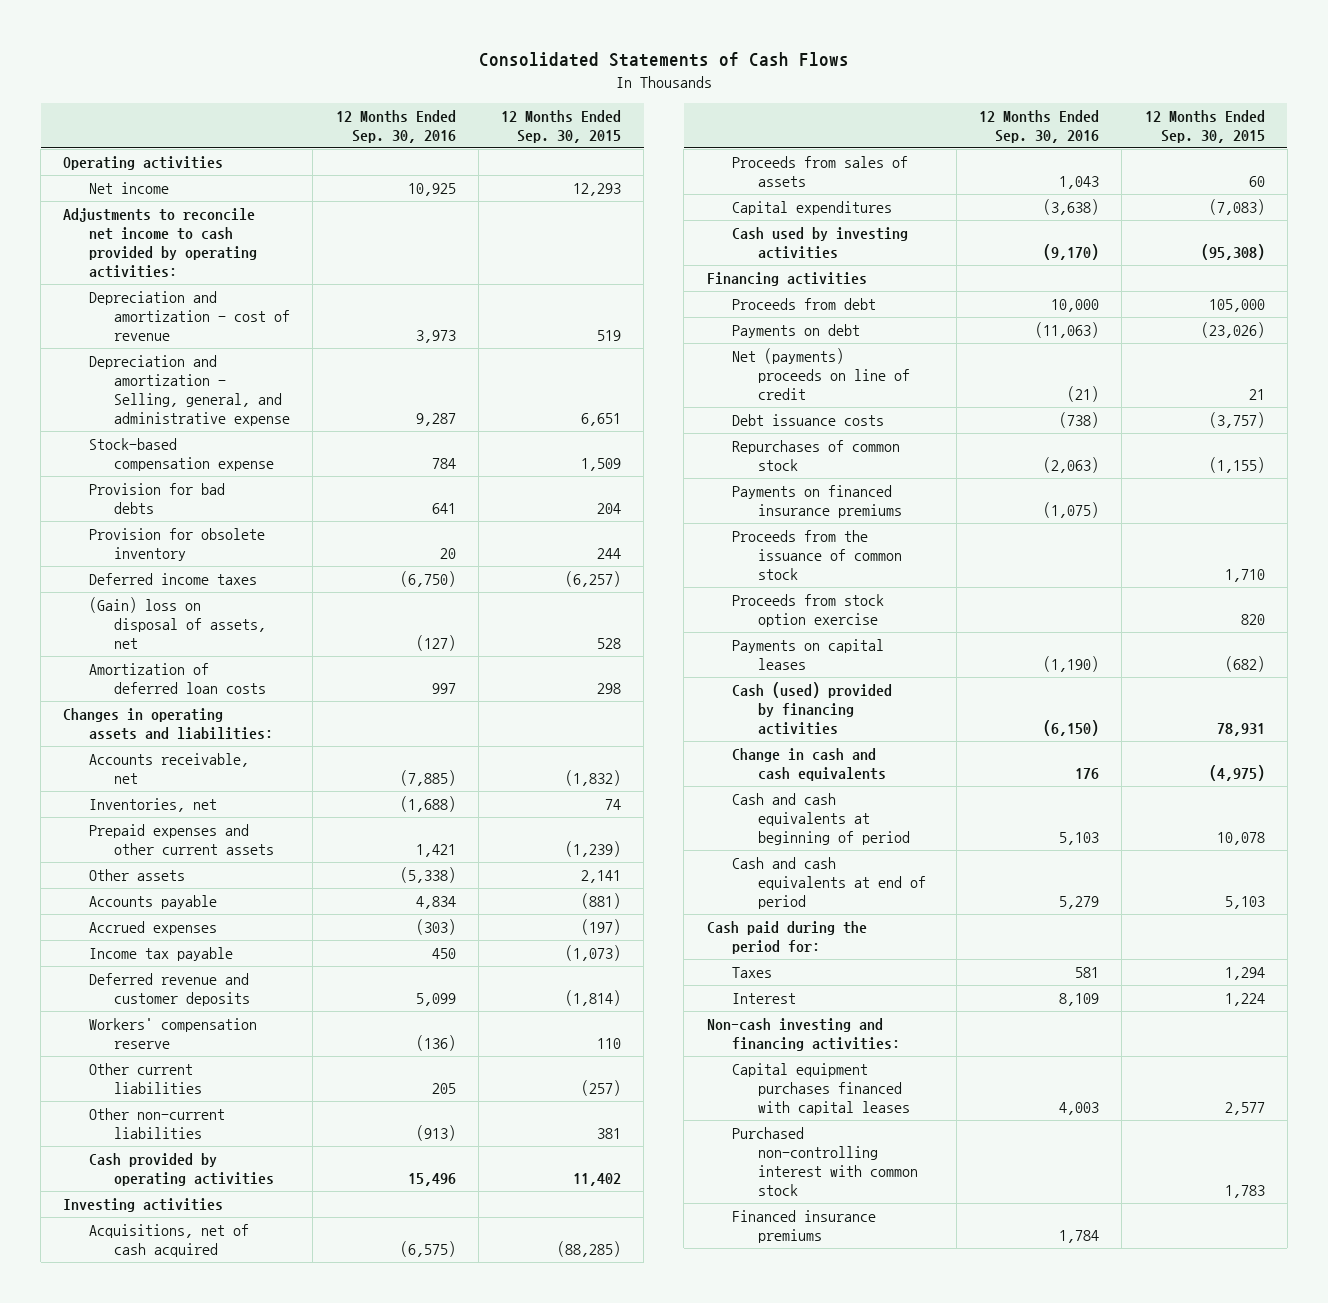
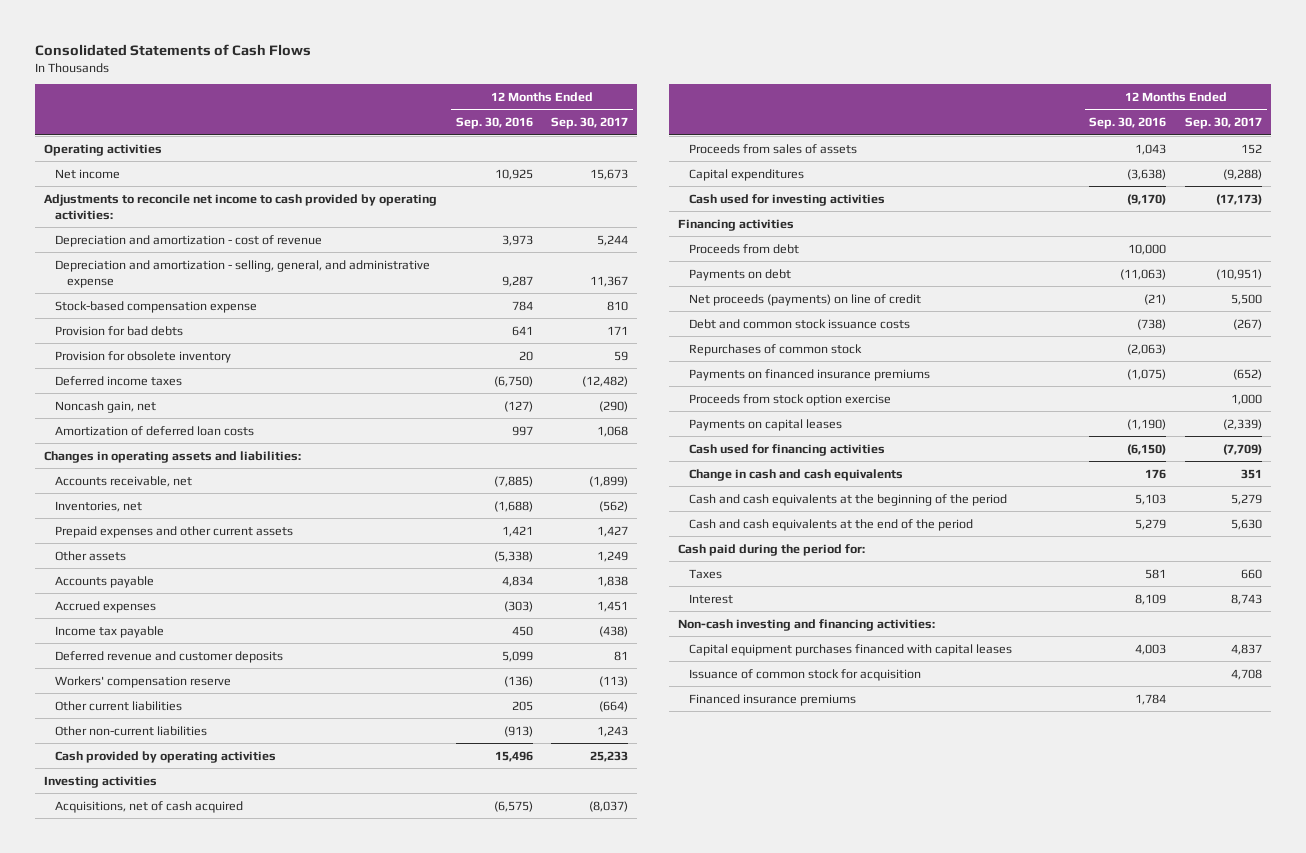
[501,109,622,144] 12 Months Ended Sep. 30, 2015 -> none
none -> [550,117,628,130] Sep. 30, 2017
[88,354,291,427] Depreciation and amortization - Selling, general, and administrative expense -> [55,259,431,288] Depreciation and amortization - selling, general, and administrative expense
[88,596,267,650] (Gain) loss on disposal of assets, net -> [55,400,157,413] Noncash gain, net
[732,226,909,260] Cash used by investing activities -> [689,193,886,206] Cash used for investing activities
[732,347,910,401] Net (payments) proceeds on line of credit -> [689,293,922,306] Net proceeds (payments) on line of credit
[732,413,885,426] Debt issuance costs -> [689,318,911,329] Debt and common stock issuance costs
[732,529,902,581] Proceeds from the issuance of common stock -> none
[732,681,893,736] Cash (used) provided by financing activities -> [689,443,886,456] Cash used for financing activities
[732,792,910,846] Cash and cash equivalents at beginning of period -> [689,493,1008,506] Cash and cash equivalents at the beginning of the period
[732,856,926,910] Cash and cash equivalents at end of period -> [689,518,974,531] Cash and cash equivalents at the end of the period
[732,1126,918,1197] Purchased non-controlling interest with common stock -> none
none -> [689,668,922,681] Issuance of common stock for acquisition

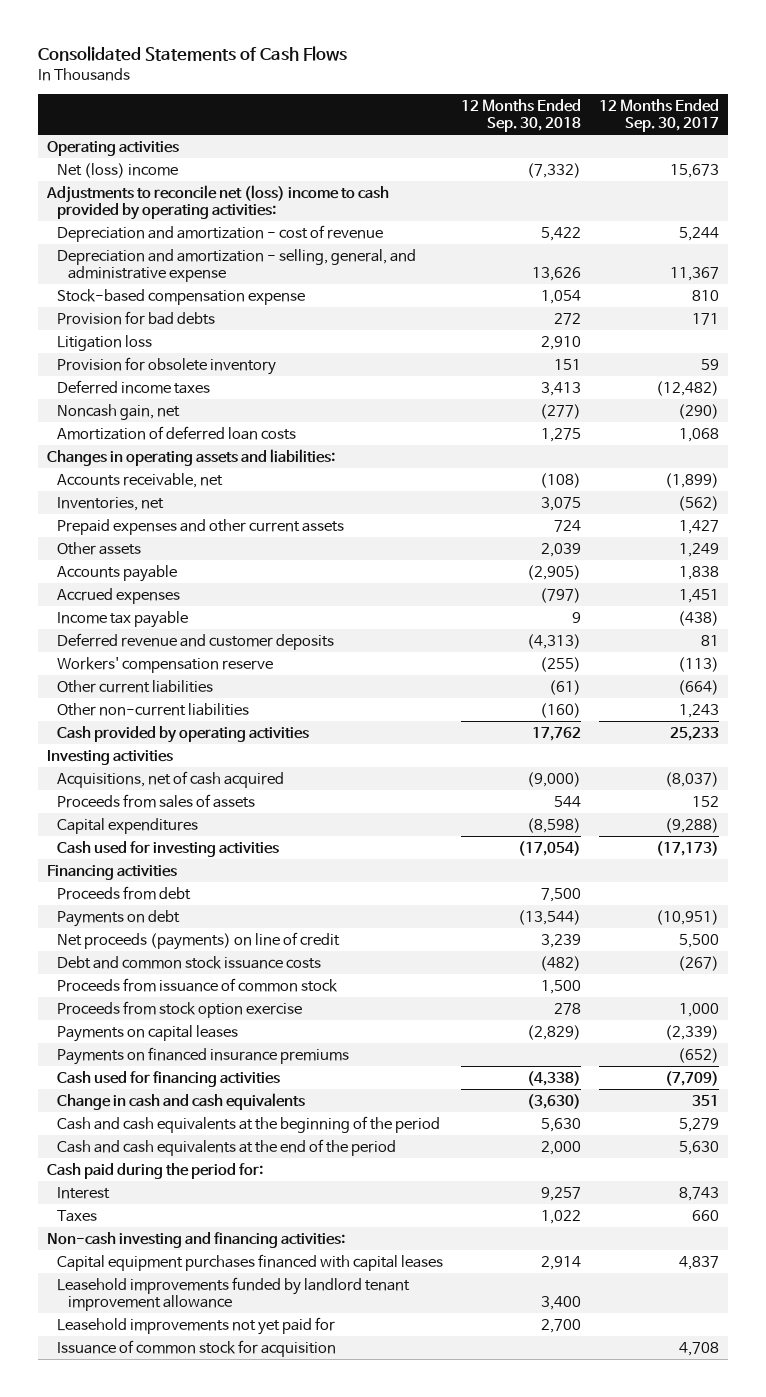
[455,117,533,130] Sep. 30, 2016 -> none
none -> [461,98,582,132] 12 Months Ended Sep. 30, 2018
[55,168,121,179] Net income -> [57,162,179,178] Net (loss) income
[44,193,438,220] Adjustments to reconcile net income to cash provided by operating activities: -> [45,184,389,220] Adjustments to reconcile net (loss) income to cash provided by operating activities:
none -> [57,334,153,351] Litigation loss
[689,343,863,356] Repurchases of common stock -> none
none -> [57,977,339,992] Proceeds from issuance of common stock
[689,368,931,381] Payments on financed insurance premiums -> [57,1046,350,1065] Payments on financed insurance premiums
[689,568,723,579] Taxes -> [57,1209,98,1222] Taxes
none -> [57,1276,411,1311] Leasehold improvements funded by landlord tenant improvement allowance
none -> [57,1316,336,1335] Leasehold improvements not yet paid for
[689,693,857,706] Financed insurance premiums -> none

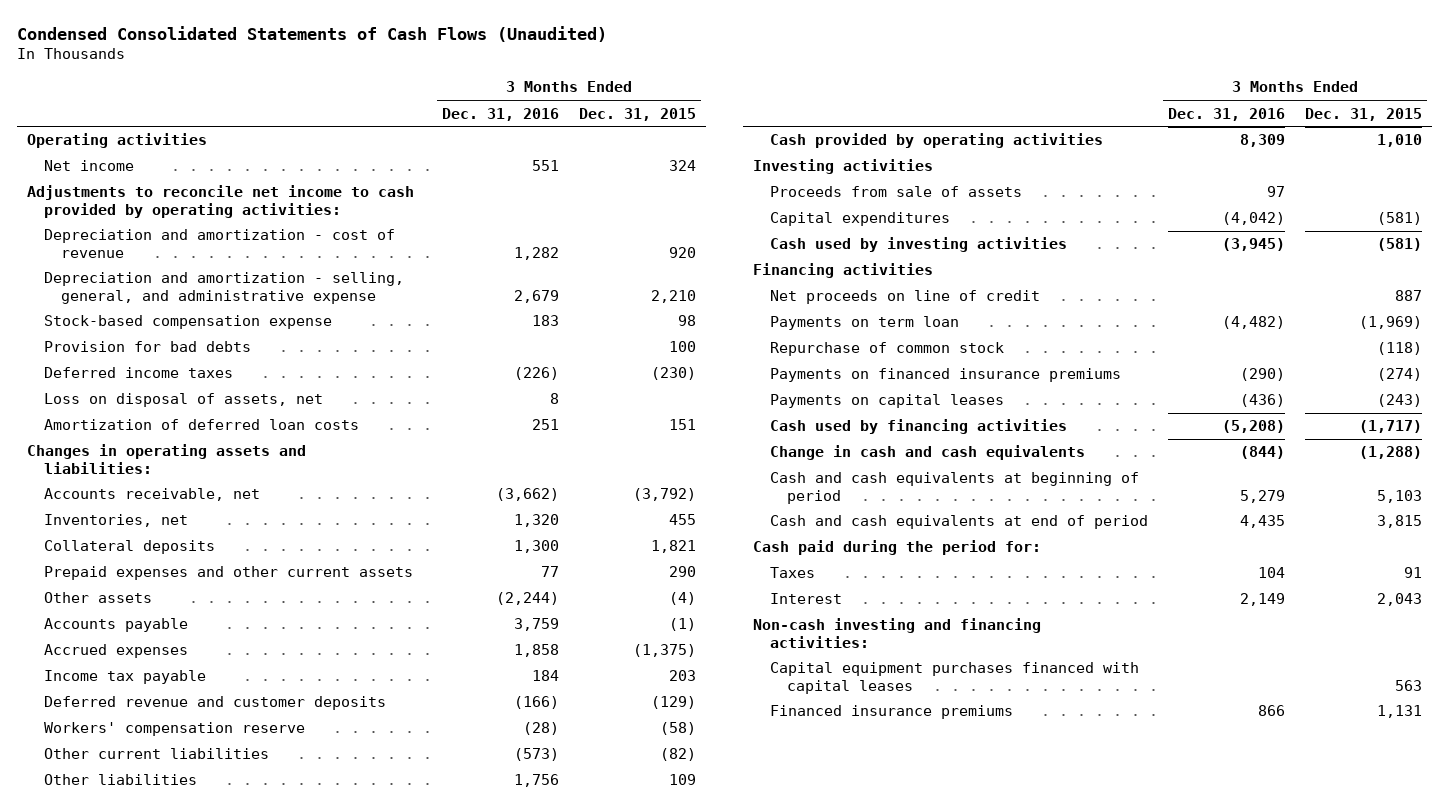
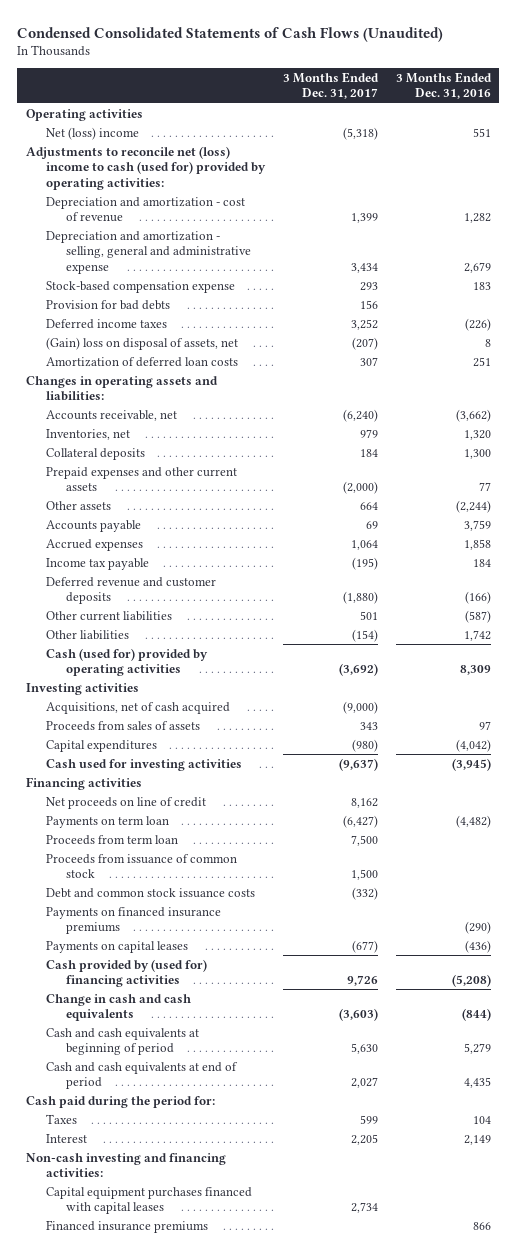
[579,107,697,121] Dec. 31, 2015 -> none
none -> [282,71,379,100] 3 Months Ended Dec. 31, 2017
[43,160,134,172] Net income -> [46,126,140,140] Net (loss) income
[26,185,414,218] Adjustments to reconcile net income to cash provided by operating activities: -> [26,145,267,190] Adjustments to reconcile net (loss) income to cash (used for) provided by operating activities:
[43,272,404,304] Depreciation and amortization - selling, general, and administrative expense -> [46,230,252,274] Depreciation and amortization - selling, general and administrative expense
[43,393,323,408] Loss on disposal of assets, net -> [46,336,239,350] (Gain) loss on disposal of assets, net
[43,722,305,737] Workers' compensation reserve -> none
[514,748,560,762] (573) -> [464,609,491,623] (587)
[514,774,560,788] 1,756 -> [463,629,491,641] 1,742
[769,133,1103,149] Cash provided by operating activities -> [46,647,209,677] Cash (used for) provided by operating activities
none -> [46,701,231,714] Acquisitions, net of cash acquired
[769,186,1022,198] Proceeds from sale of assets -> [46,720,201,731] Proceeds from sales of assets
[769,237,1067,253] Cash used by investing activities -> [46,758,243,771] Cash used for investing activities
[769,342,1004,357] Repurchase of common stock -> none
none -> [46,834,179,845] Proceeds from term loan
none -> [46,853,238,879] Proceeds from issuance of common stock
none -> [46,887,256,898] Debt and common stock issuance costs
[769,419,1067,435] Cash used by financing activities -> [46,958,208,988] Cash provided by (used for) financing activities

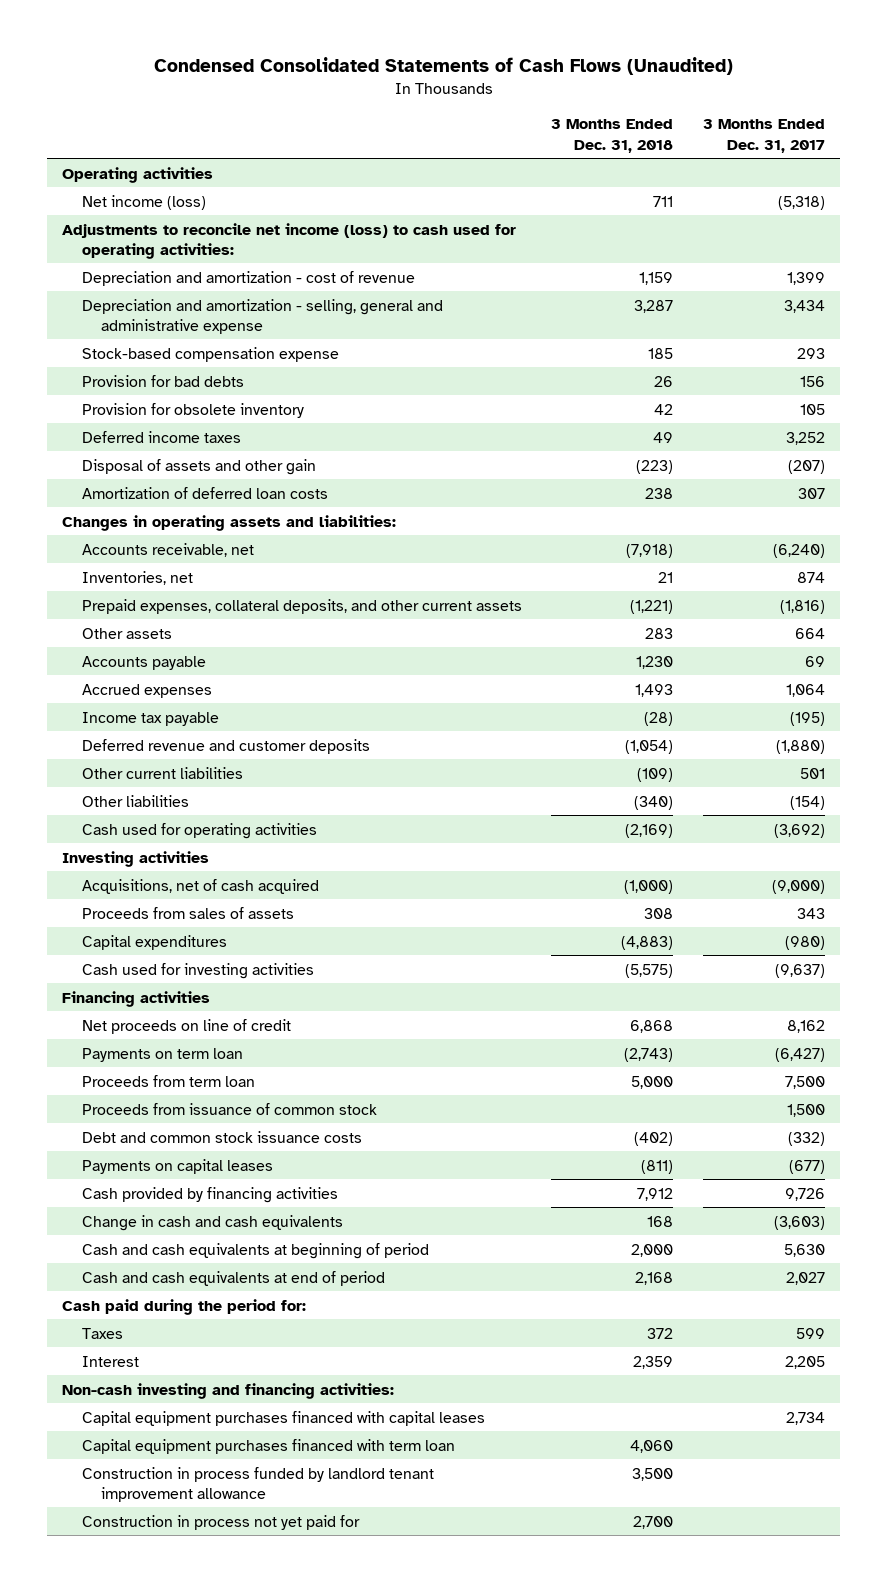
[395,71,492,100] 3 Months Ended Dec. 31, 2016 -> none
none -> [551,119,674,153] 3 Months Ended Dec. 31, 2018
[46,126,140,140] Net (loss) income -> [81,194,206,210] Net income (loss)
[26,145,267,190] Adjustments to reconcile net (loss) income to cash (used for) provided by operating activities: -> [62,222,517,259] Adjustments to reconcile net income (loss) to cash used for operating activities:
none -> [81,402,304,418] Provision for obsolete inventory
[46,336,239,350] (Gain) loss on disposal of assets, net -> [81,458,316,475] Disposal of assets and other gain
[46,447,146,460] Collateral deposits -> none
[359,428,378,438] 979 -> [797,571,826,583] 874
[46,466,238,492] Prepaid expenses and other current assets -> [81,598,522,614] Prepaid expenses, collateral deposits, and other current assets
[342,481,378,495] (2,000) -> [780,599,826,614] (1,816)
[46,647,209,677] Cash (used for) provided by operating activities -> [81,822,317,839] Cash used for operating activities
[46,906,222,935] Payments on financed insurance premiums -> none
[46,958,208,988] Cash provided by (used for) financing activities -> [81,1186,338,1203] Cash provided by financing activities
[46,1219,209,1233] Financed insurance premiums -> none
none -> [81,1438,455,1454] Capital equipment purchases financed with term loan
none -> [81,1466,434,1502] Construction in process funded by landlord tenant improvement allowance
none -> [81,1514,360,1530] Construction in process not yet paid for

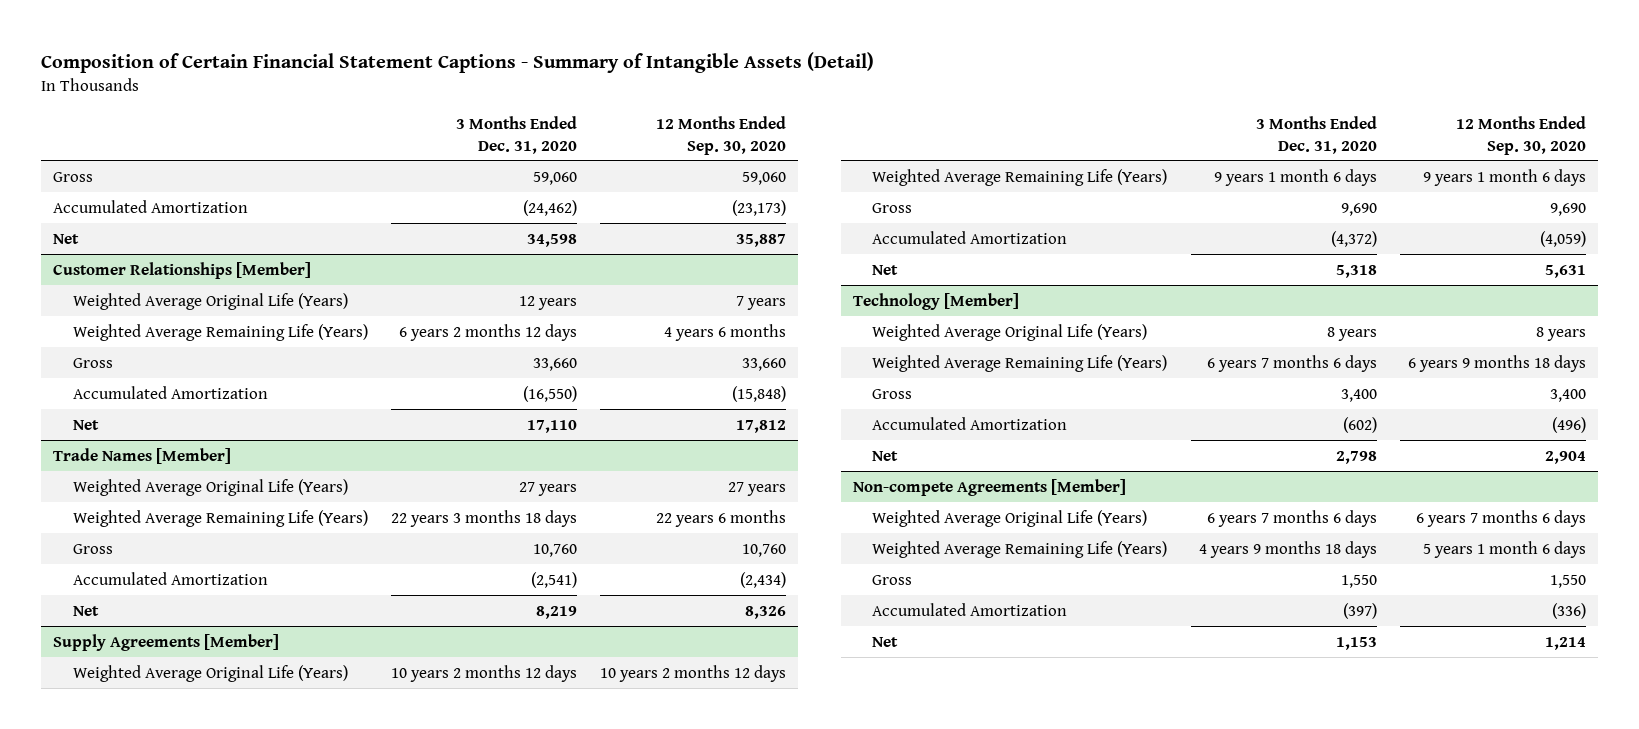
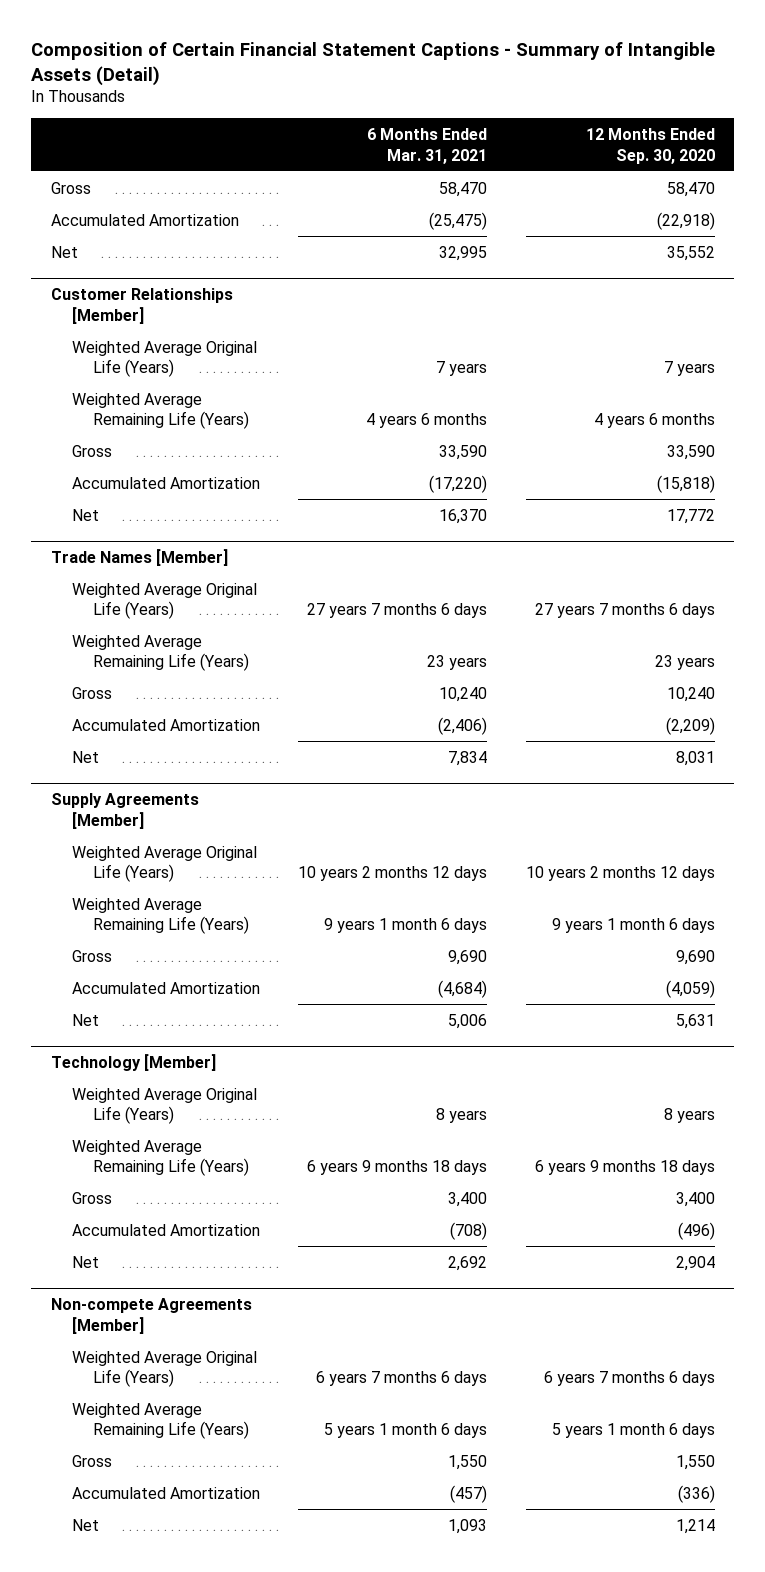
[456,115,578,154] 3 Months Ended Dec. 31, 2020 -> none
none -> [367,127,488,164] 6 Months Ended Mar. 31, 2021
[742,171,787,185] 59,060 -> [666,181,715,197] 58,470
[732,199,787,216] (23,173) -> [656,211,715,230] (22,918)
[736,233,787,247] 35,887 -> [666,245,715,261] 35,552
[742,357,787,371] 33,660 -> [666,444,715,460] 33,590
[732,385,787,402] (15,848) -> [656,474,715,493] (15,818)
[736,419,787,433] 17,812 -> [666,508,715,524] 17,772
[728,481,787,496] 27 years -> [534,603,715,619] 27 years 7 months 6 days
[656,509,787,527] 22 years 6 months -> [654,655,715,671] 23 years
[742,543,787,557] 10,760 -> [666,686,715,702] 10,240
[740,571,787,588] (2,434) -> [665,716,715,735] (2,209)
[745,605,787,619] 8,326 -> [675,750,715,766] 8,031

